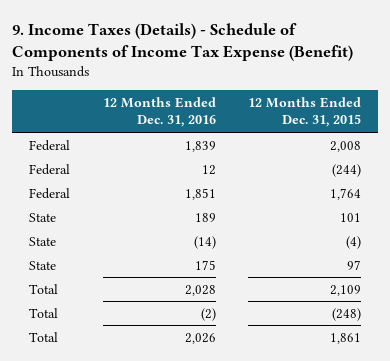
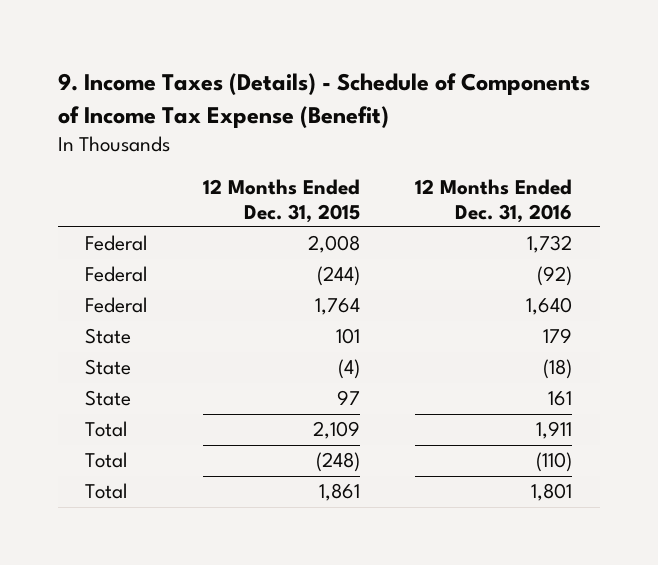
[184,140,216,152] 1,839 -> [527,235,573,254] 1,732
[201,164,216,175] 12 -> [537,266,573,287] (92)
[184,187,216,200] 1,851 -> [526,297,573,316] 1,640
[194,212,216,222] 189 -> [543,328,573,344] 179
[193,235,216,249] (14) -> [543,359,573,380] (18)
[194,259,216,270] 175 -> [548,391,573,407] 161
[184,284,216,296] 2,028 -> [536,421,573,440] 1,911
[200,307,216,321] (2) -> [536,452,573,473] (110)
[184,332,216,344] 2,026 -> [531,483,573,502] 1,801

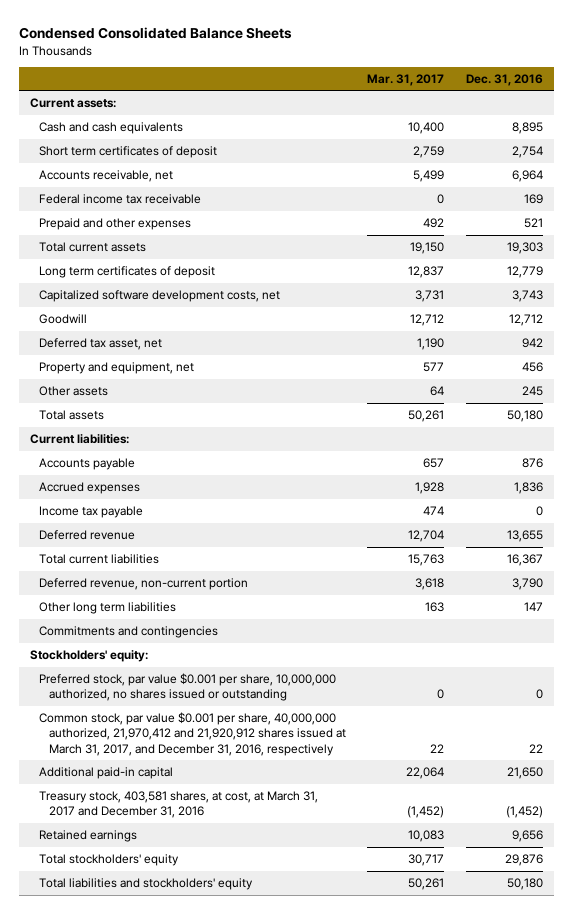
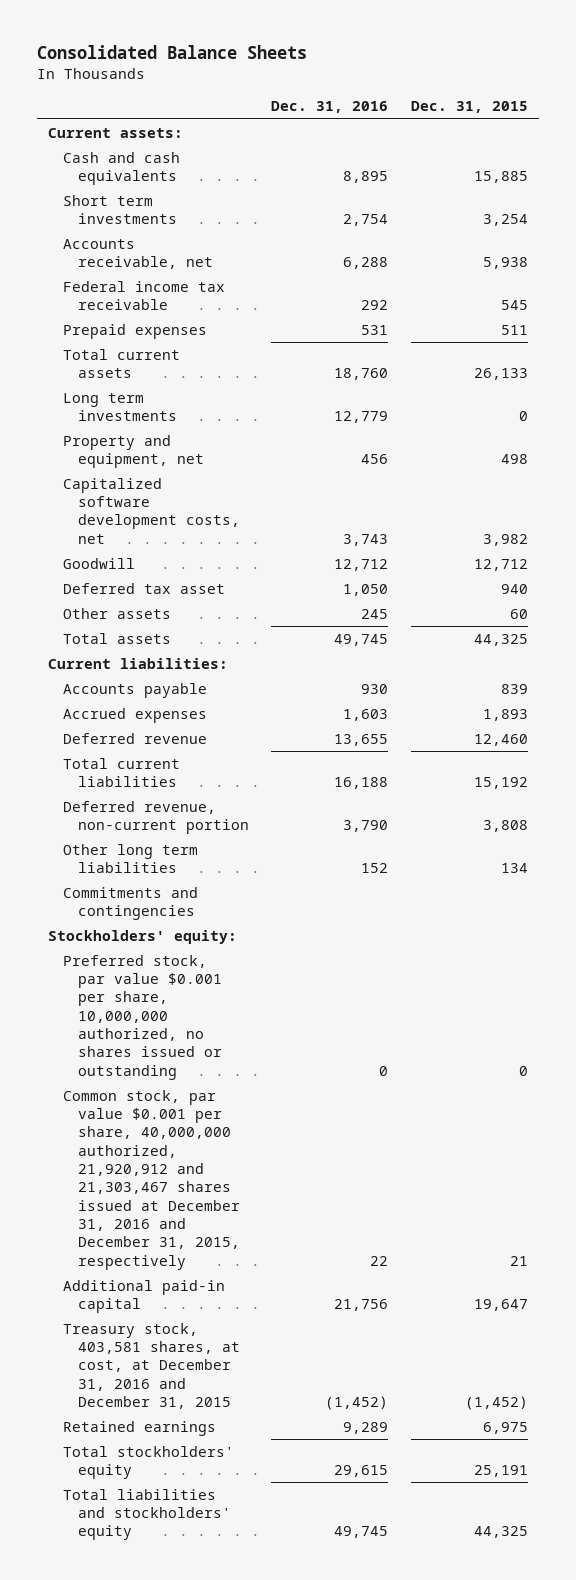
[19,27,293,40] Condensed Consolidated Balance Sheets -> [36,45,307,60] Consolidated Balance Sheets
[367,73,445,86] Mar. 31, 2017 -> none
none -> [410,101,528,114] Dec. 31, 2015
[39,146,218,159] Short term certificates of deposit -> [62,194,177,224] Short term investments
[511,170,543,183] 6,964 -> [343,256,389,269] 6,288
[523,194,543,205] 169 -> [361,299,389,310] 292
[39,218,192,231] Prepaid and other expenses -> [62,323,207,339] Prepaid expenses
[523,218,543,229] 521 -> [361,324,389,335] 531
[506,242,543,255] 19,303 -> [334,367,389,380] 18,760
[39,266,216,279] Long term certificates of deposit -> [62,392,177,421] Long term investments
[39,362,195,375] Property and equipment, net -> [62,434,204,468] Property and equipment, net
[39,338,163,351] Deferred tax asset, net -> [62,582,225,594] Deferred tax asset
[521,338,543,349] 942 -> [343,583,389,596] 1,050
[506,410,543,423] 50,180 -> [334,633,389,646] 49,745
[39,506,144,519] Income tax payable -> none
[521,458,543,469] 876 -> [361,683,389,694] 930
[513,482,543,495] 1,836 -> [343,708,389,721] 1,603
[506,554,543,567] 16,367 -> [334,776,389,789] 16,188
[523,602,543,612] 147 -> [361,862,389,873] 152
[39,712,346,756] Common stock, par value $0.001 per share, 40,000,000 authorized, 21,970,412 and 21,920,912 shares issued at March 31, 2017, and December 31, 2016, respectively -> [62,1089,240,1270] Common stock, par value $0.001 per share, 40,000,000 authorized, 21,920,912 and 21,303,467 shares issued at December 31, 2016 and December 31, 2015, respectively
[506,767,543,780] 21,650 -> [334,1298,389,1311] 21,756
[39,791,319,819] Treasury stock, 403,581 shares, at cost, at March 31, 2017 and December 31, 2016 -> [62,1322,240,1410] Treasury stock, 403,581 shares, at cost, at December 31, 2016 and December 31, 2015
[511,830,543,843] 9,656 -> [343,1421,389,1434] 9,289
[504,854,543,867] 29,876 -> [334,1464,389,1477] 29,615
[506,878,543,891] 50,180 -> [334,1526,389,1539] 49,745

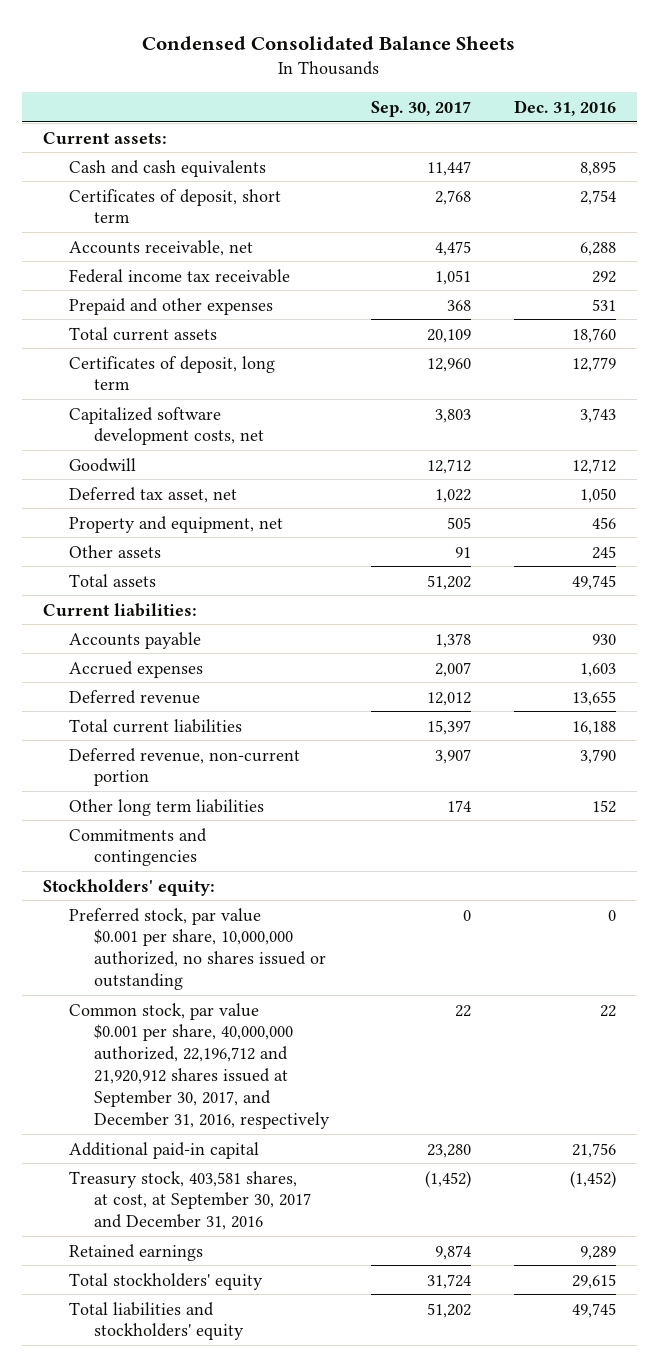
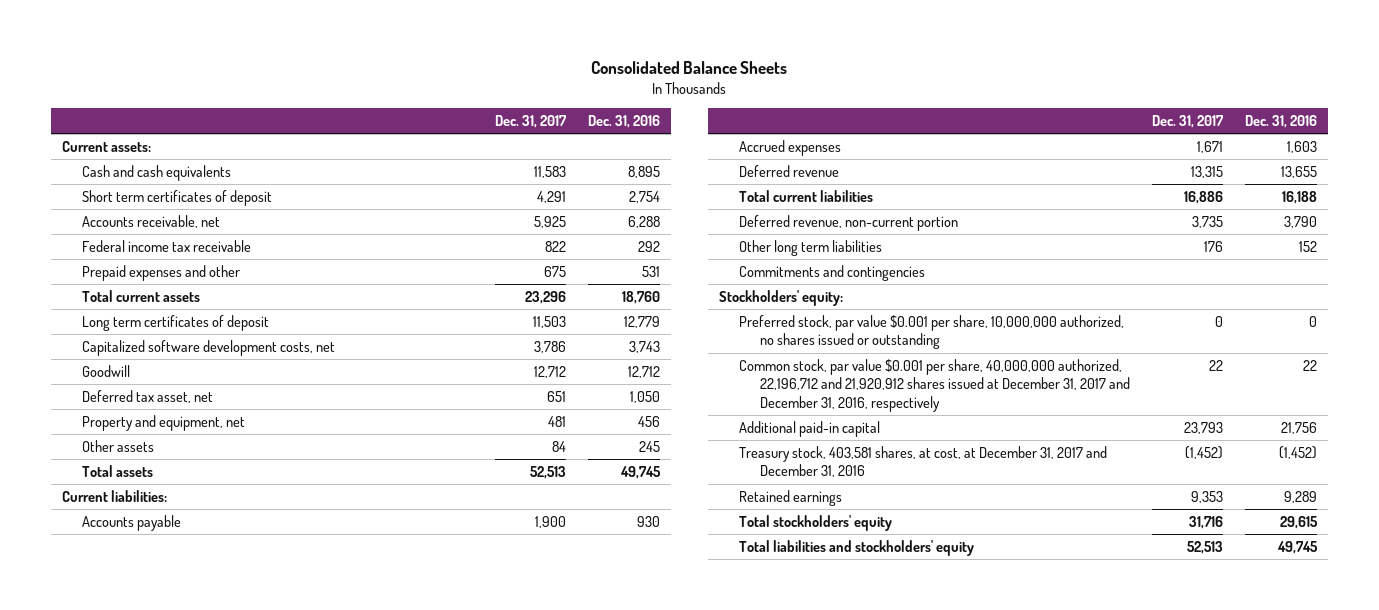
[142,36,516,51] Condensed Consolidated Balance Sheets -> [591,60,788,74] Consolidated Balance Sheets
[371,101,472,118] Sep. 30, 2017 -> none
none -> [494,115,567,129] Dec. 31, 2017
[68,188,281,224] Certificates of deposit, short term -> [82,189,273,206] Short term certificates of deposit
[68,297,273,315] Prepaid and other expenses -> [82,264,241,281] Prepaid expenses and other
[68,355,275,391] Certificates of deposit, long term -> [82,314,270,331] Long term certificates of deposit
[68,1002,331,1130] Common stock, par value $0.001 per share, 40,000,000 authorized, 22,196,712 and 21,920,912 shares issued at September 30, 2017, and December 31, 2016, respectively -> [739,358,1130,412] Common stock, par value $0.001 per share, 40,000,000 authorized, 22,196,712 and 21,920,912 shares issued at December 31, 2017 and December 31, 2016, respectively
[68,1170,312,1231] Treasury stock, 403,581 shares, at cost, at September 30, 2017 and December 31, 2016 -> [739,445,1108,478] Treasury stock, 403,581 shares, at cost, at December 31, 2017 and December 31, 2016

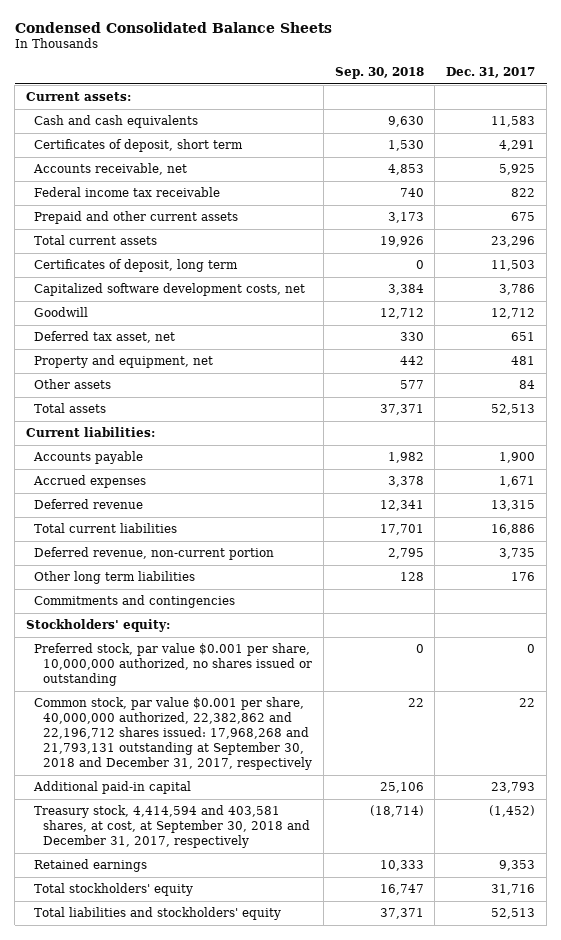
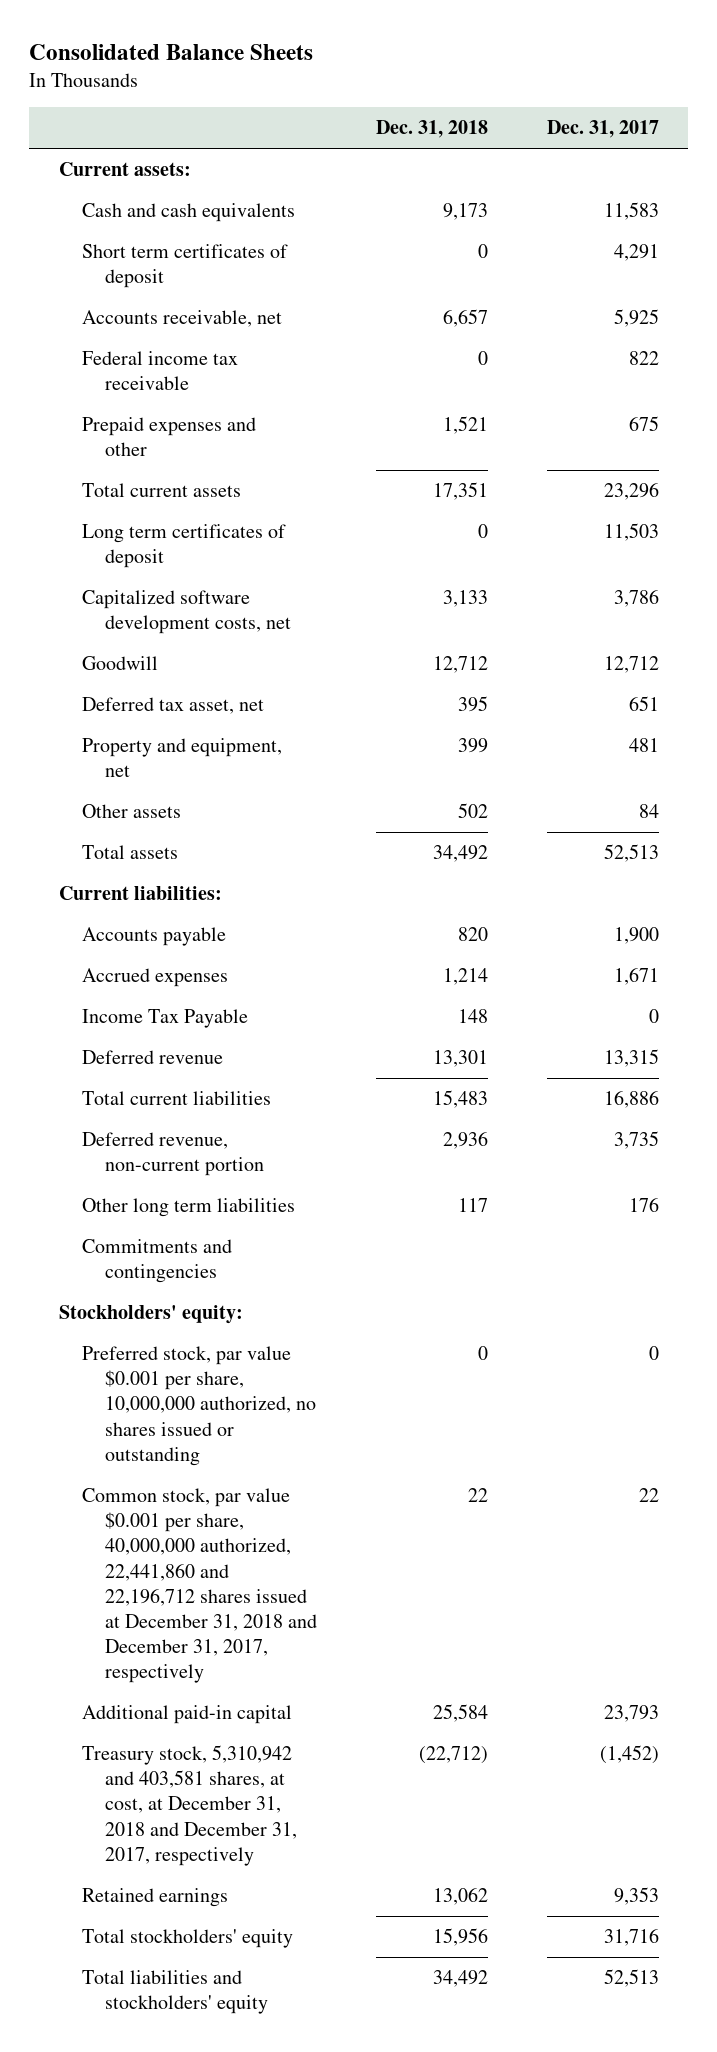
[14,21,332,33] Condensed Consolidated Balance Sheets -> [29,44,314,61] Consolidated Balance Sheets
[334,67,424,80] Sep. 30, 2018 -> none
none -> [375,120,488,139] Dec. 31, 2018
[34,139,244,153] Certificates of deposit, short term -> [81,244,288,289] Short term certificates of deposit
[34,211,239,225] Prepaid and other current assets -> [81,417,256,457] Prepaid expenses and other
[34,259,239,273] Certificates of deposit, long term -> [81,524,286,569] Long term certificates of deposit
none -> [81,1009,248,1029] Income Tax Payable
[34,697,312,771] Common stock, par value $0.001 per share, 40,000,000 authorized, 22,382,862 and 22,196,712 shares issued: 17,968,268 and 21,793,131 outstanding at September 30, 2018 and December 31, 2017, respectively -> [81,1488,317,1684] Common stock, par value $0.001 per share, 40,000,000 authorized, 22,441,860 and 22,196,712 shares issued at December 31, 2018 and December 31, 2017, respectively
[34,805,310,849] Treasury stock, 4,414,594 and 403,581 shares, at cost, at September 30, 2018 and December 31, 2017, respectively -> [81,1745,297,1866] Treasury stock, 5,310,942 and 403,581 shares, at cost, at December 31, 2018 and December 31, 2017, respectively

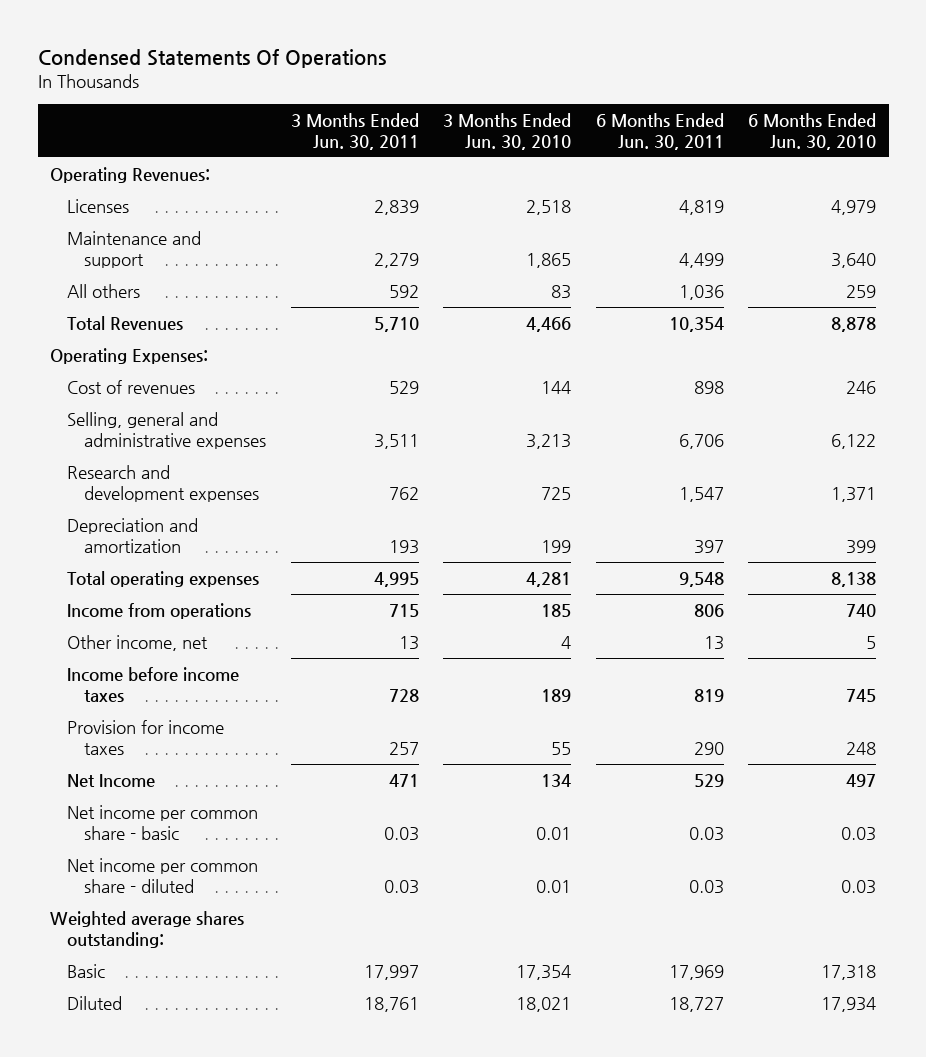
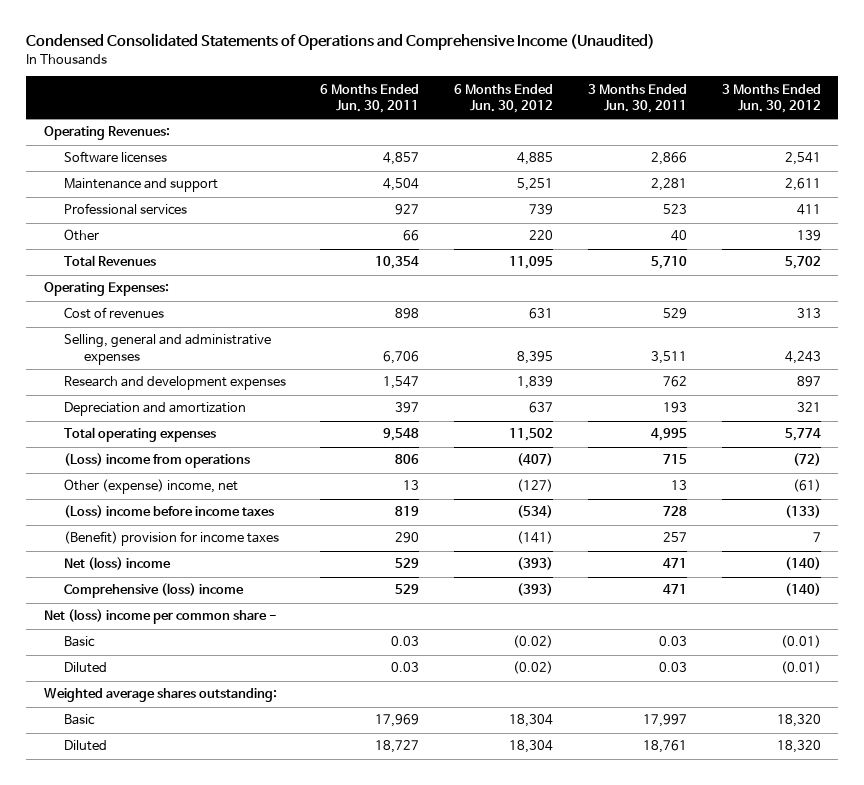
[37,49,386,69] Condensed Statements Of Operations -> [26,33,656,51] Condensed Consolidated Statements of Operations and Comprehensive Income (Unaudited)
[443,112,572,150] 3 Months Ended Jun. 30, 2010 -> none
[748,112,877,150] 6 Months Ended Jun. 30, 2010 -> none
none -> [454,83,554,114] 6 Months Ended Jun. 30, 2012
none -> [721,83,821,114] 3 Months Ended Jun. 30, 2012
[67,198,130,213] Licenses -> [63,151,167,164] Software licenses
[373,199,419,215] 2,839 -> [651,152,688,166] 2,866
[678,199,724,215] 4,819 -> [383,152,420,166] 4,857
[373,252,419,268] 2,279 -> [651,178,688,192] 2,281
[678,252,724,268] 4,499 -> [383,178,420,192] 4,504
none -> [63,203,187,216] Professional services
[67,283,141,298] All others -> [63,229,99,242] Other
[388,284,419,298] 592 -> [671,230,688,242] 40
[678,284,724,300] 1,036 -> [403,230,420,242] 66
[67,602,252,619] Income from operations -> [63,453,250,469] (Loss) income from operations
[67,634,209,651] Other income, net -> [63,479,238,495] Other (expense) income, net
[67,666,240,702] Income before income taxes -> [63,505,274,519] (Loss) income before income taxes
[67,719,225,755] Provision for income taxes -> [63,531,279,547] (Benefit) provision for income taxes
[67,773,156,788] Net Income -> [63,557,171,571] Net (loss) income
none -> [63,583,244,599] Comprehensive (loss) income
none -> [43,609,277,625] Net (loss) income per common share -
[67,804,259,840] Net income per common share - basic -> [63,636,95,648] Basic
[67,857,259,893] Net income per common share - diluted -> [63,662,107,674] Diluted

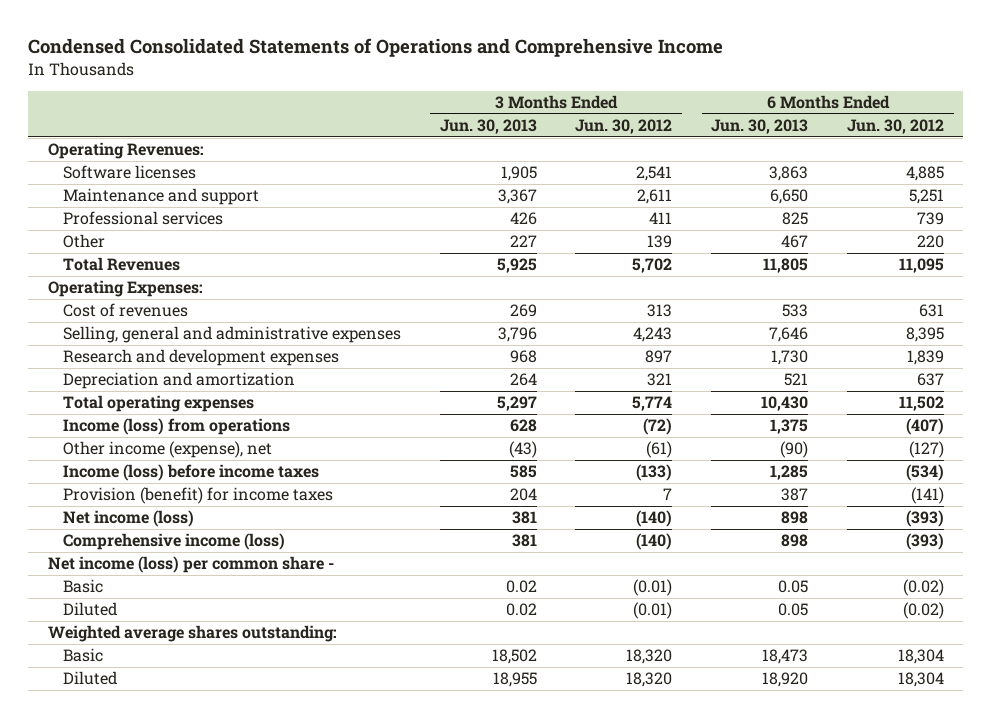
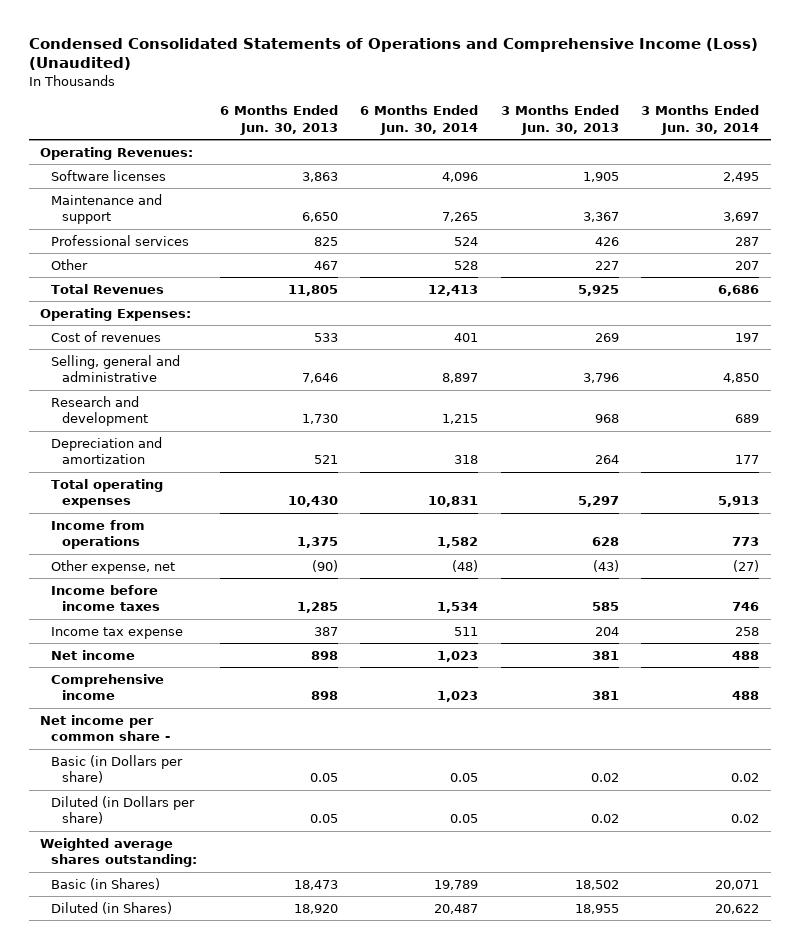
[28,37,724,57] Condensed Consolidated Statements of Operations and Comprehensive Income -> [28,37,758,71] Condensed Consolidated Statements of Operations and Comprehensive Income (Loss) (Unaudited)
[575,119,673,135] Jun. 30, 2012 -> none
[847,119,945,135] Jun. 30, 2012 -> none
none -> [360,105,479,135] 6 Months Ended Jun. 30, 2014
none -> [641,105,760,135] 3 Months Ended Jun. 30, 2014
[62,326,401,344] Selling, general and administrative expenses -> [50,354,180,383] Selling, general and administrative
[62,349,339,367] Research and development expenses -> [50,395,148,427] Research and development
[62,418,290,436] Income (loss) from operations -> [50,519,145,550] Income from operations
[62,441,272,459] Other income (expense), net -> [50,559,175,574] Other expense, net
[62,464,319,482] Income (loss) before income taxes -> [50,584,160,612] Income before income taxes
[62,487,333,505] Provision (benefit) for income taxes -> [50,626,183,639] Income tax expense
[62,510,194,528] Net income (loss) -> [50,649,135,660] Net income
[62,533,285,551] Comprehensive income (loss) -> [50,673,164,701] Comprehensive income
[47,556,334,574] Net income (loss) per common share - -> [40,714,170,742] Net income per common share -
[62,579,103,594] Basic -> [50,754,183,784] Basic (in Dollars per share)
[62,602,117,617] Diluted -> [50,795,195,825] Diluted (in Dollars per share)
[62,648,103,663] Basic -> [50,877,160,890] Basic (in Shares)
[62,671,117,686] Diluted -> [50,901,172,914] Diluted (in Shares)

